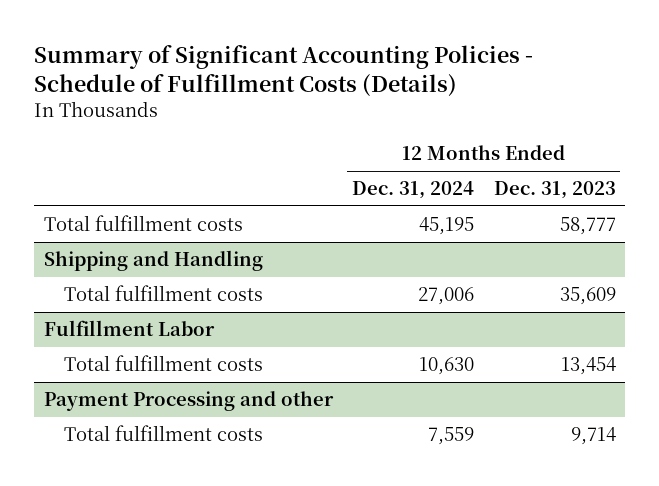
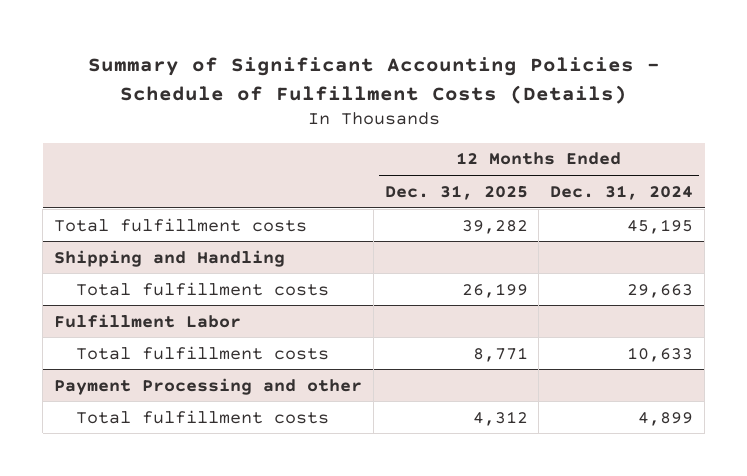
[493,181,616,200] Dec. 31, 2023 -> none
none -> [384,184,528,200] Dec. 31, 2025
[418,287,475,306] 27,006 -> [627,283,694,298] 29,663
[419,357,475,376] 10,630 -> [627,346,694,362] 10,633
[428,427,475,446] 7,559 -> [638,411,694,426] 4,899

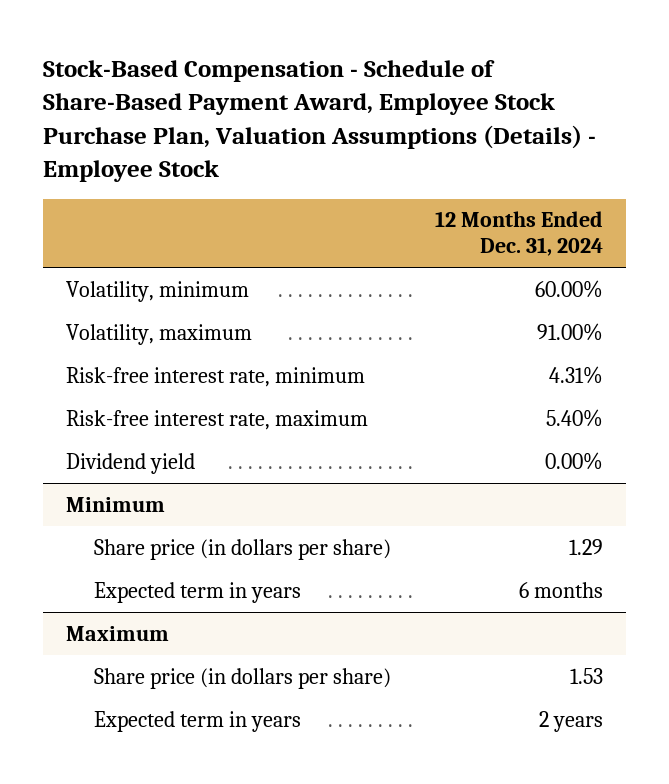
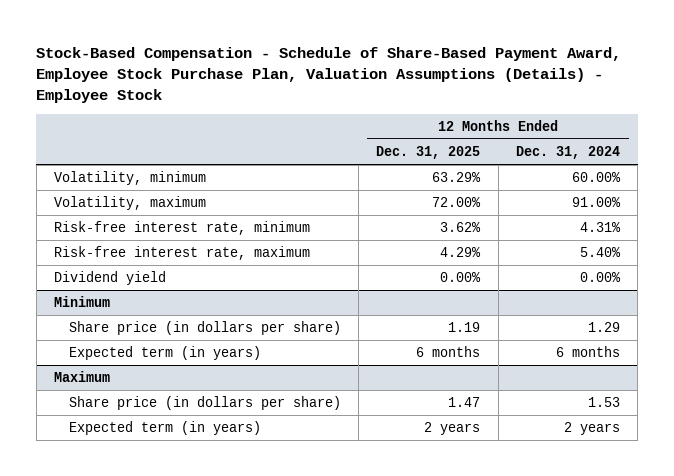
none -> [376,145,481,159] Dec. 31, 2025
[94,581,302,603] Expected term in years -> [68,346,261,361] Expected term (in years)
[94,710,302,732] Expected term in years -> [68,421,261,436] Expected term (in years)

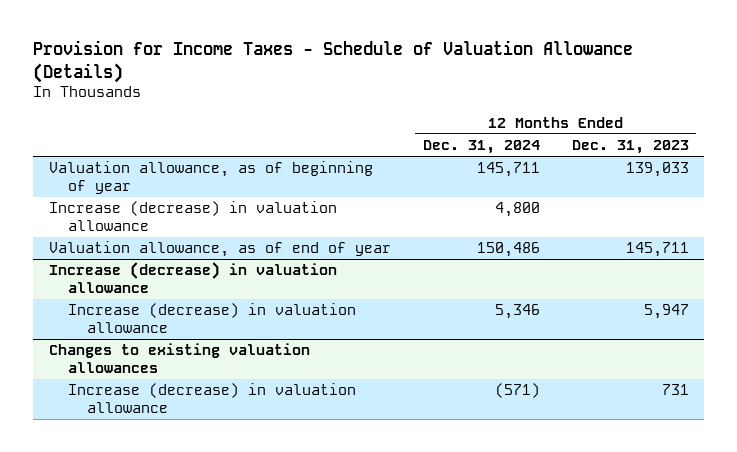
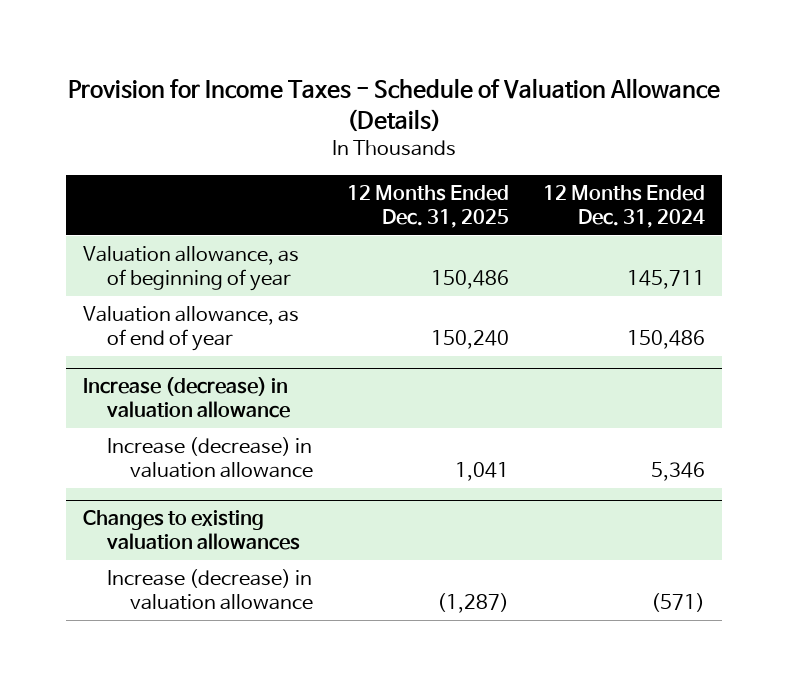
[571,140,689,155] Dec. 31, 2023 -> none
none -> [347,184,510,229] 12 Months Ended Dec. 31, 2025
[48,201,337,231] Increase (decrease) in valuation allowance -> none

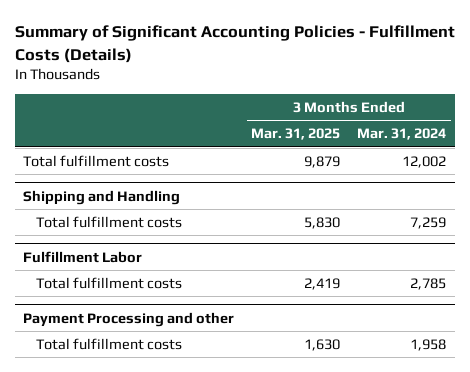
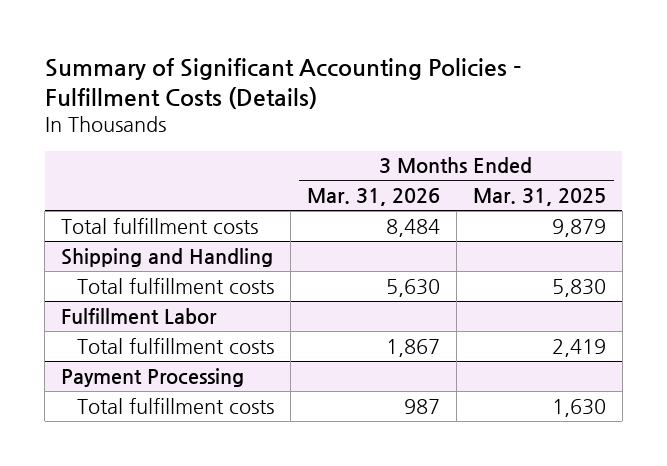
[357,128,447,141] Mar. 31, 2024 -> none
none -> [306,188,440,207] Mar. 31, 2026
[23,311,235,327] Payment Processing and other -> [61,367,245,387] Payment Processing

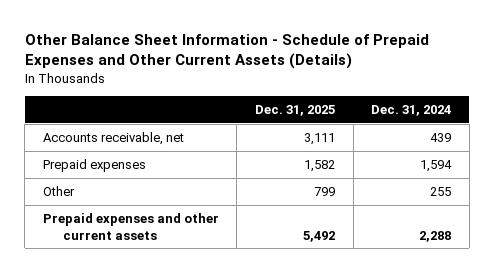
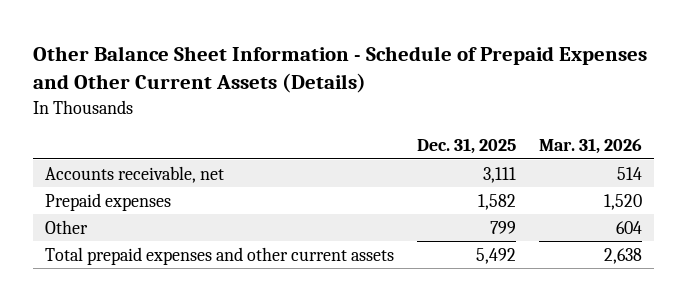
[371,104,452,116] Dec. 31, 2024 -> none
none -> [539,138,643,155] Mar. 31, 2026
[42,213,219,240] Prepaid expenses and other current assets -> [44,246,394,265] Total prepaid expenses and other current assets

